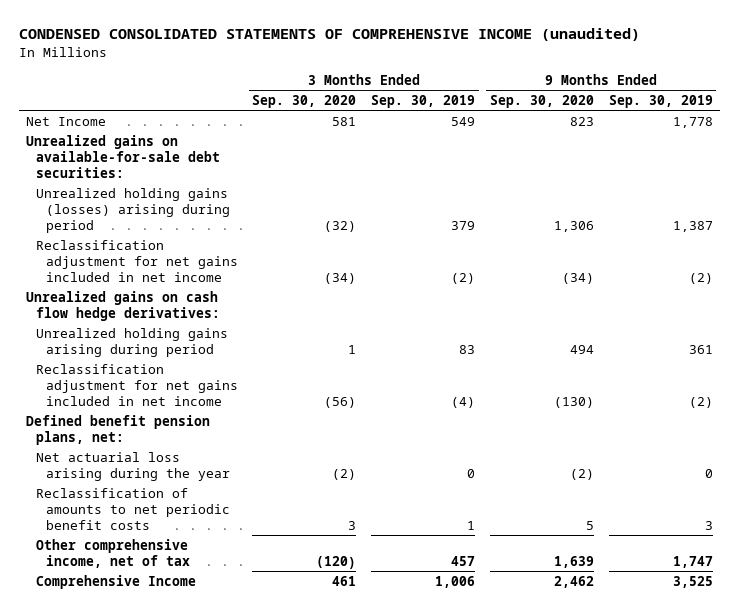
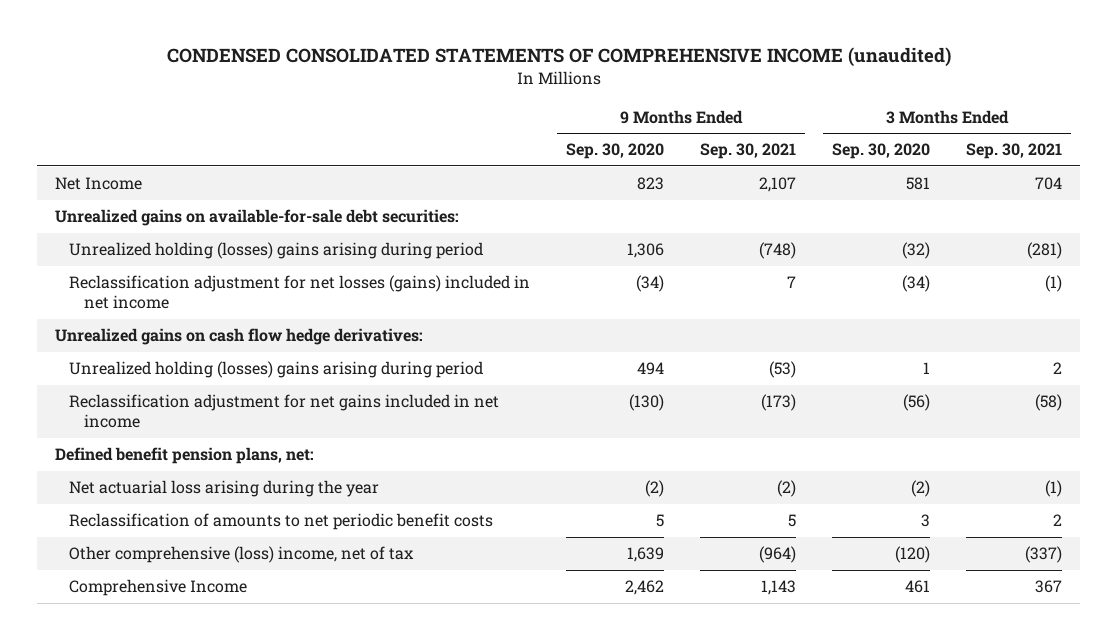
[371,94,476,108] Sep. 30, 2019 -> none
[608,94,713,108] Sep. 30, 2019 -> none
none -> [700,143,797,160] Sep. 30, 2021
none -> [966,143,1063,160] Sep. 30, 2021
[36,187,230,233] Unrealized holding gains (losses) arising during period -> [69,242,484,260] Unrealized holding (losses) gains arising during period
[36,239,238,282] Reclassification adjustment for net gains included in net income -> [69,275,531,310] Reclassification adjustment for net losses (gains) included in net income
[36,327,229,357] Unrealized holding gains arising during period -> [69,361,484,379] Unrealized holding (losses) gains arising during period
[36,538,190,568] Other comprehensive income, net of tax -> [69,546,415,564] Other comprehensive (loss) income, net of tax

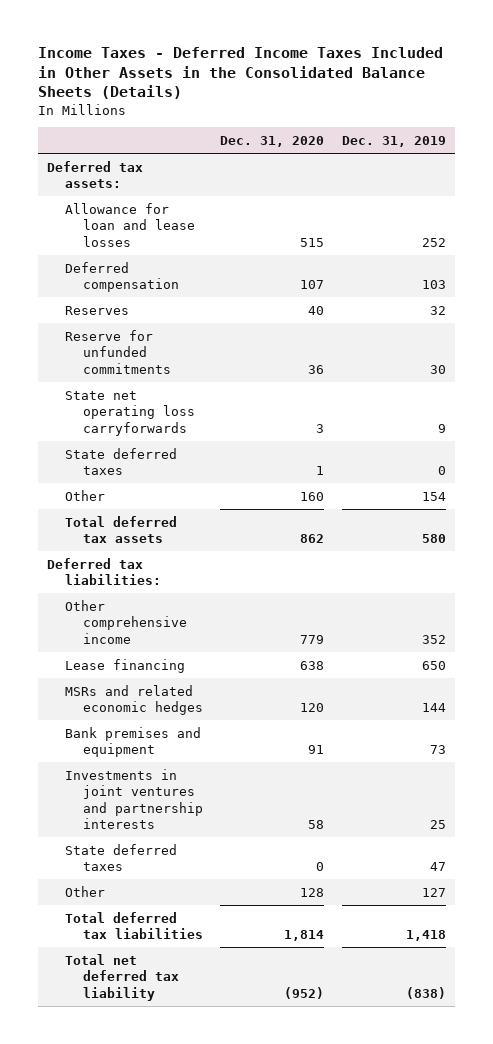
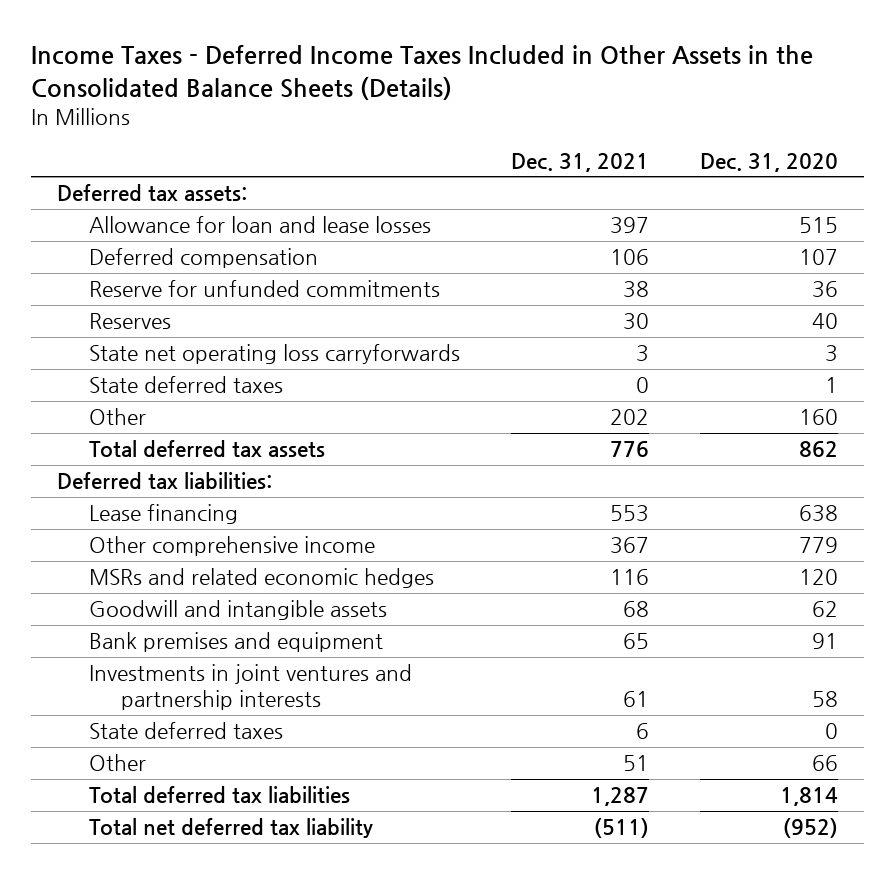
[342,136,447,148] Dec. 31, 2019 -> none
none -> [511,152,650,172] Dec. 31, 2021
[64,305,129,315] Reserves -> [88,313,171,330] Reserves
[64,599,187,644] Other comprehensive income -> [88,536,375,557] Other comprehensive income
none -> [88,600,387,621] Goodwill and intangible assets
[300,887,325,897] 128 -> [812,755,839,772] 66

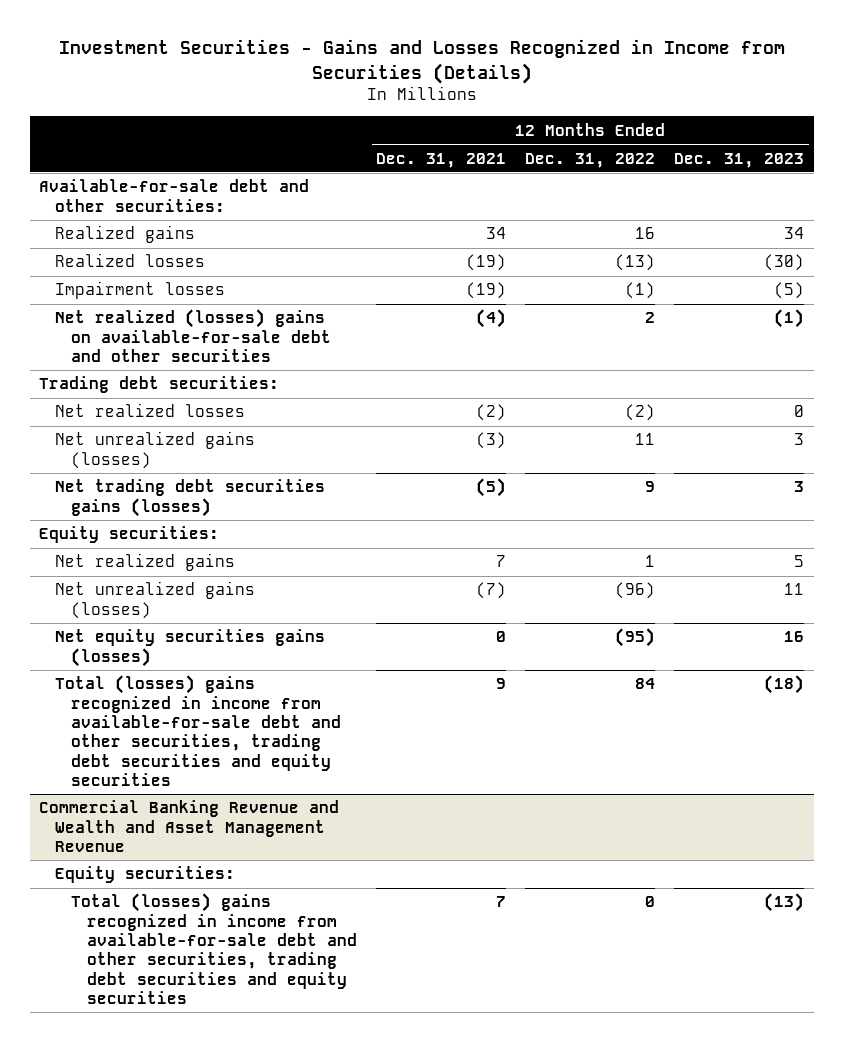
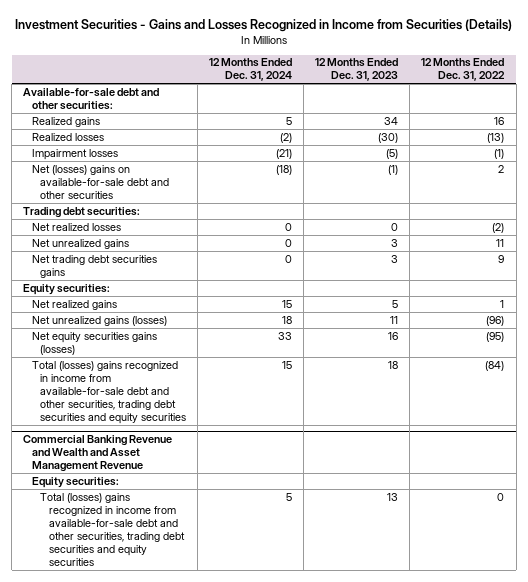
[376,152,507,168] Dec. 31, 2021 -> none
none -> [209,58,293,82] 12 Months Ended Dec. 31, 2024
[55,309,332,363] Net realized (losses) gains on available-for-sale debt and other securities -> [31,164,170,199] Net (losses) gains on available-for-sale debt and other securities
[55,431,256,469] Net unrealized gains (losses) -> [31,238,129,249] Net unrealized gains
[55,479,326,517] Net trading debt securities gains (losses) -> [31,254,157,278] Net trading debt securities gains
[635,678,656,690] 84 -> [485,360,505,371] (84)
[764,675,805,695] (18) -> [388,360,399,369] 18
[764,893,805,913] (13) -> [387,492,399,501] 13

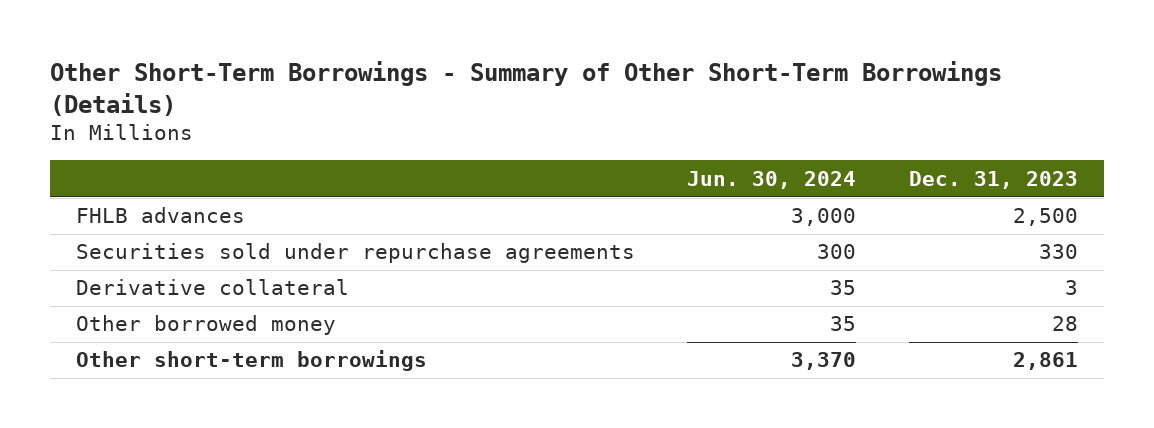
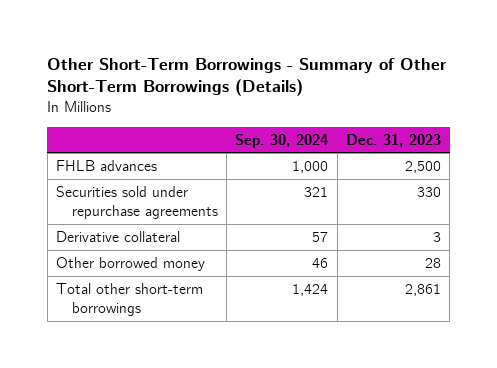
[687,170,857,189] Jun. 30, 2024 -> none
none -> [235,133,329,148] Sep. 30, 2024
[76,350,428,372] Other short-term borrowings -> [55,282,203,316] Total other short-term borrowings

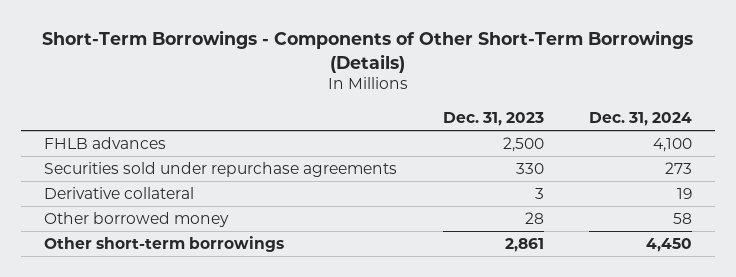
[47,57,448,97] Other Short-Term Borrowings - Summary of Other Short-Term Borrowings (Details) -> [42,29,694,73] Short-Term Borrowings - Components of Other Short-Term Borrowings (Details)
[235,133,329,148] Sep. 30, 2024 -> none
none -> [589,111,693,126] Dec. 31, 2024
[55,282,203,316] Total other short-term borrowings -> [44,236,285,253] Other short-term borrowings

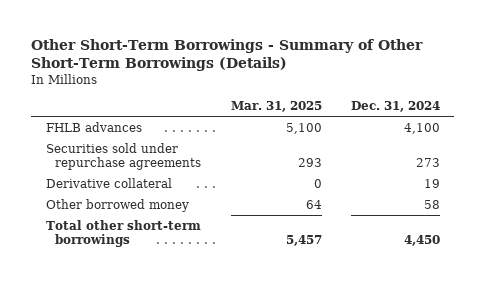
[42,29,694,73] Short-Term Borrowings - Components of Other Short-Term Borrowings (Details) -> [31,38,424,71] Other Short-Term Borrowings - Summary of Other Short-Term Borrowings (Details)
[442,111,544,126] Dec. 31, 2023 -> none
none -> [230,101,322,113] Mar. 31, 2025
[44,236,285,253] Other short-term borrowings -> [45,219,201,247] Total other short-term borrowings

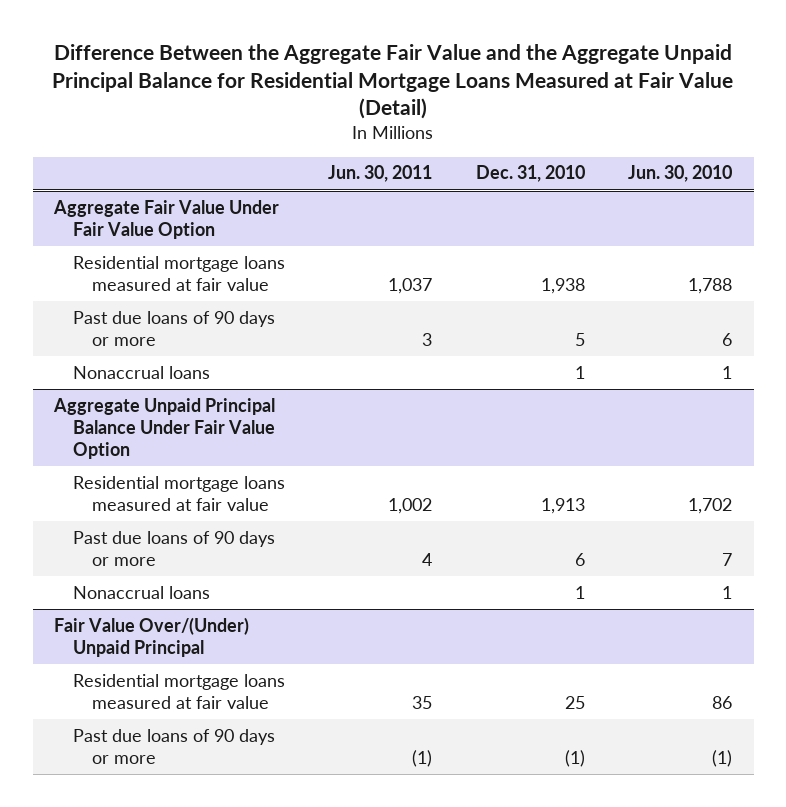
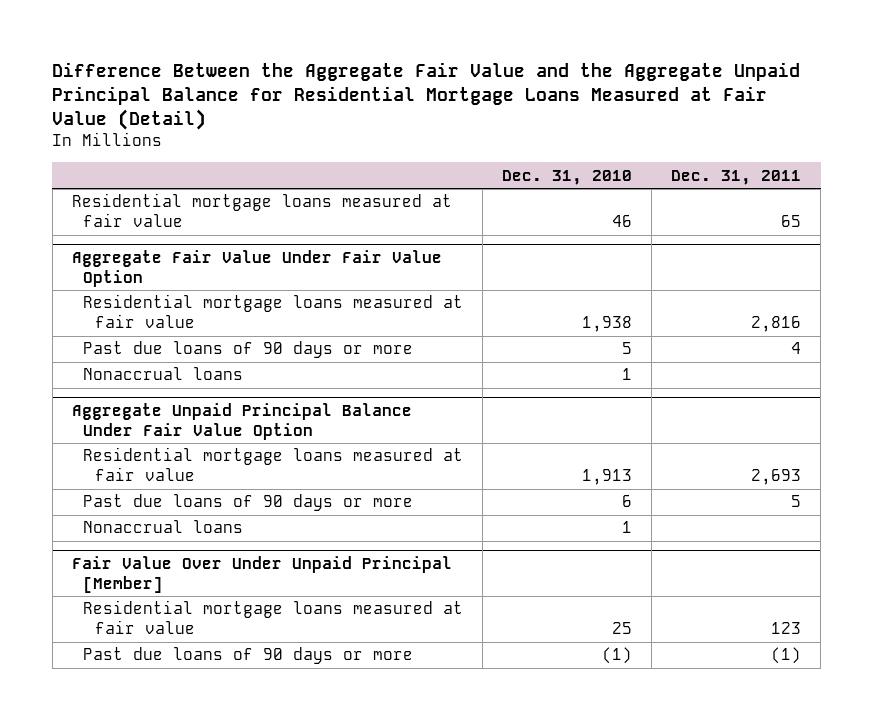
[328,165,433,183] Jun. 30, 2011 -> none
[628,165,733,183] Jun. 30, 2010 -> none
none -> [671,169,802,185] Dec. 31, 2011
none -> [71,193,452,228] Residential mortgage loans measured at fair value
[54,616,250,657] Fair Value Over/(Under) Unpaid Principal -> [71,556,452,593] Fair Value Over Under Unpaid Principal [Member]

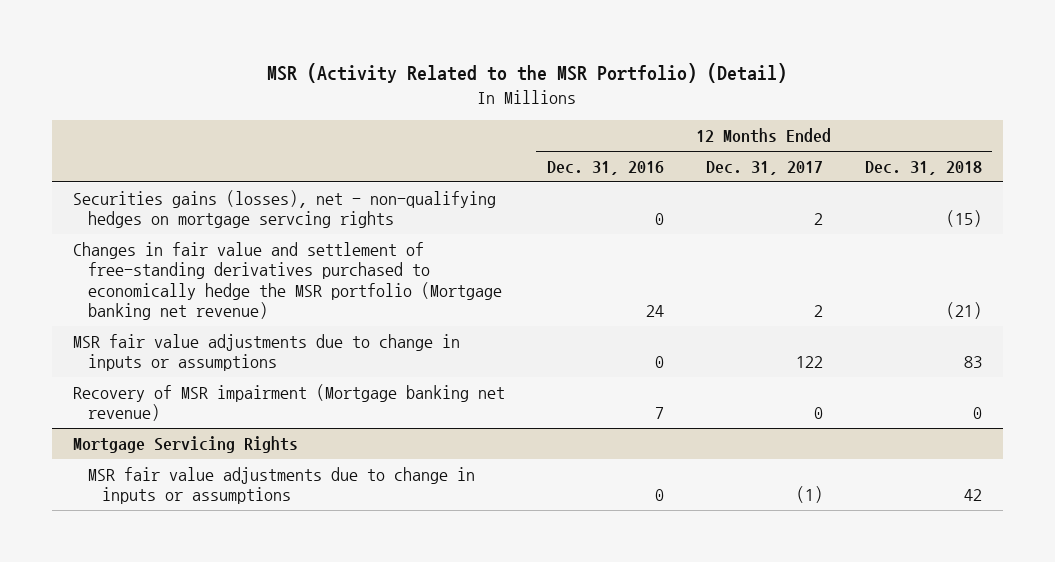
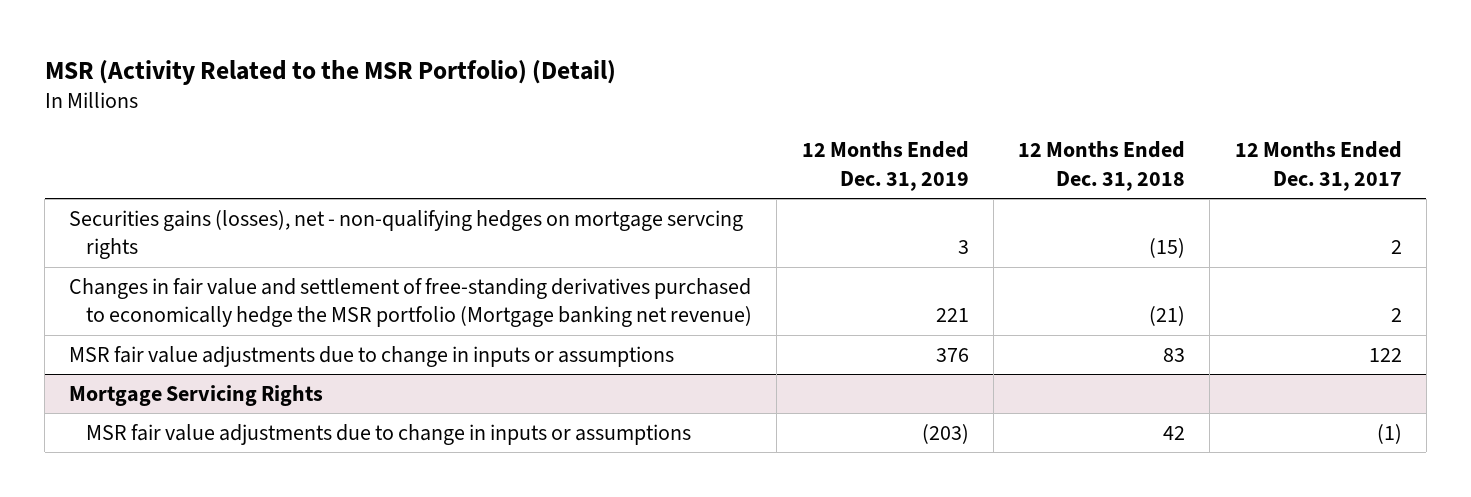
[546,161,664,176] Dec. 31, 2016 -> none
none -> [801,141,969,191] 12 Months Ended Dec. 31, 2019
[72,383,505,422] Recovery of MSR impairment (Mortgage banking net revenue) -> none

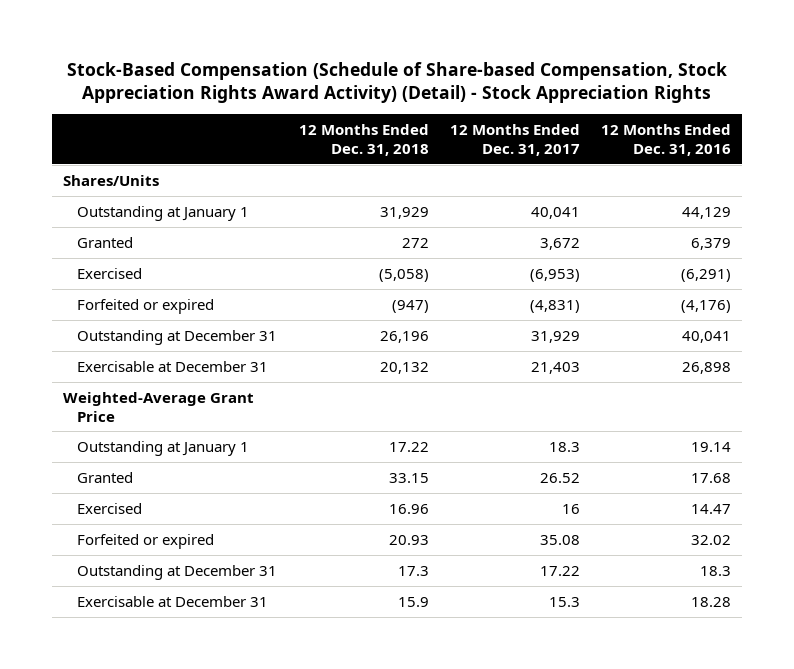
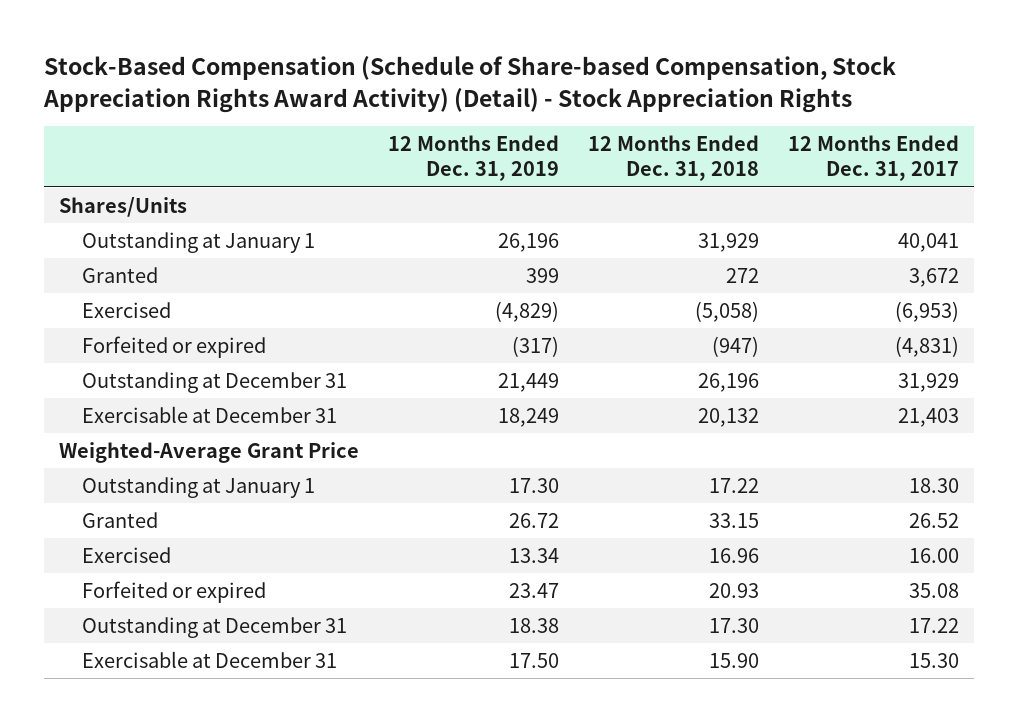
[601,123,732,156] 12 Months Ended Dec. 31, 2016 -> none
none -> [388,135,560,182] 12 Months Ended Dec. 31, 2019
[548,441,580,452] 18.3 -> [909,477,960,493] 18.30
[561,503,580,514] 16 -> [909,547,960,563] 16.00
[397,565,429,576] 17.3 -> [709,617,760,633] 17.30
[397,596,429,607] 15.9 -> [709,652,760,668] 15.90
[548,596,580,607] 15.3 -> [909,652,960,668] 15.30

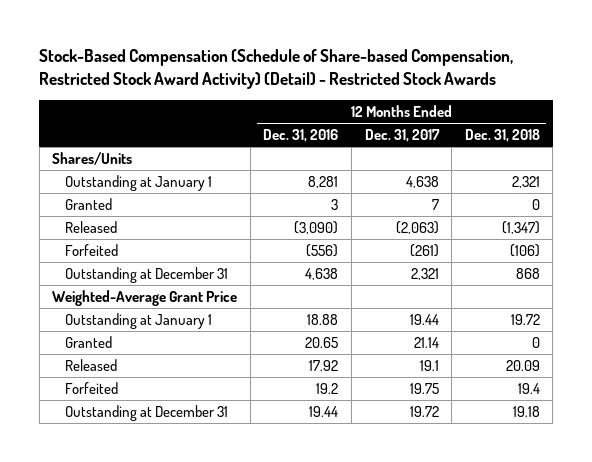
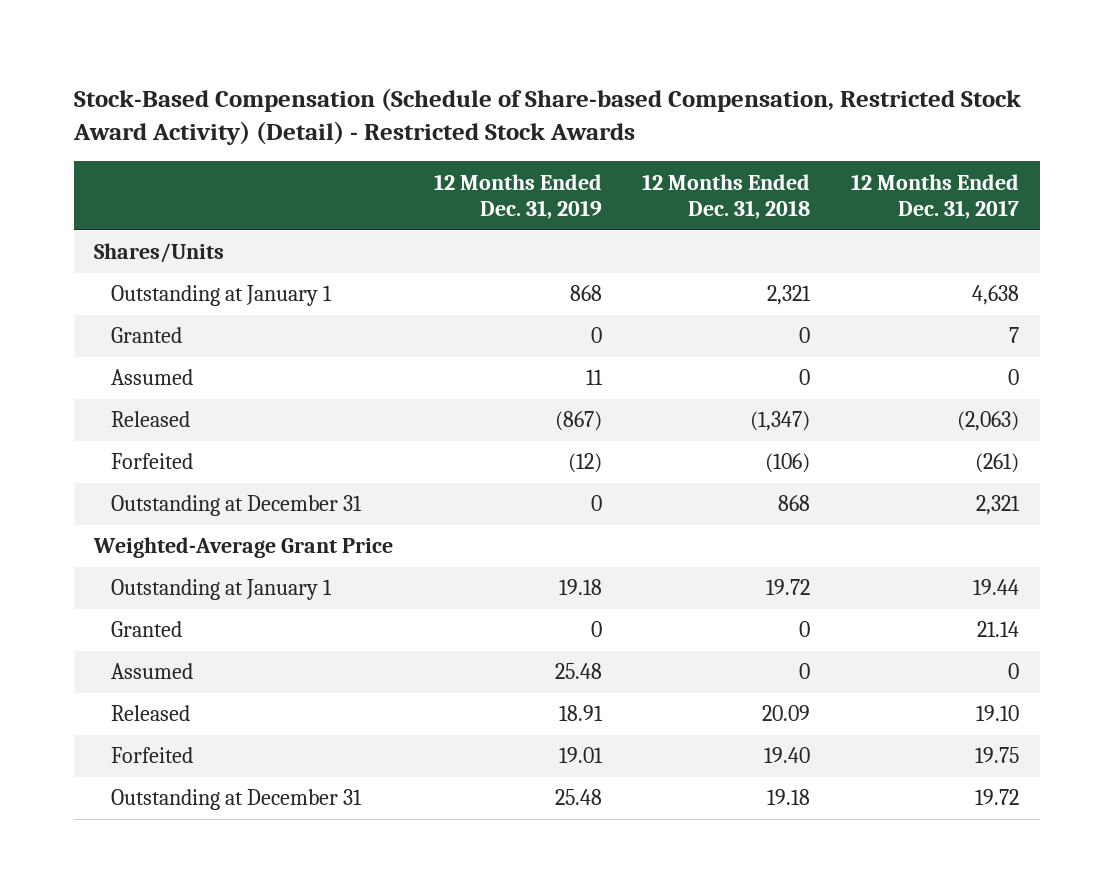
[263,128,339,142] Dec. 31, 2016 -> none
none -> [433,173,602,220] 12 Months Ended Dec. 31, 2019
none -> [111,369,194,386] Assumed
none -> [111,663,194,680] Assumed
[419,359,439,371] 19.1 -> [976,705,1020,722] 19.10
[517,382,540,394] 19.4 -> [764,747,811,764] 19.40

